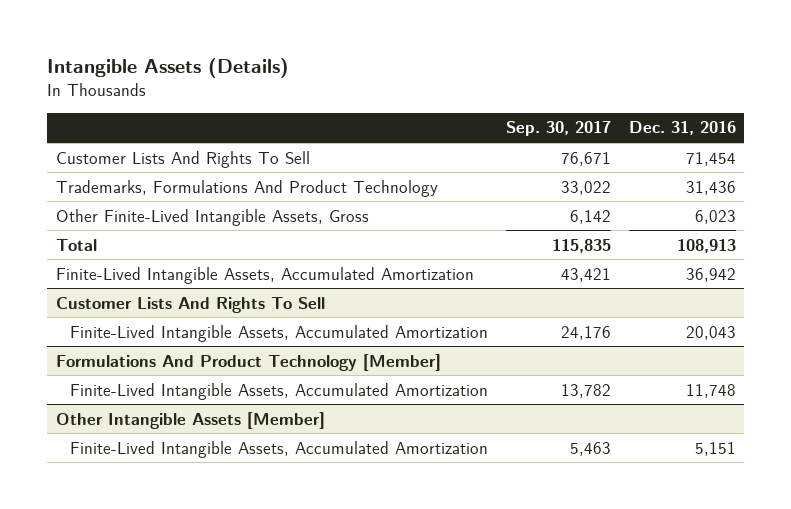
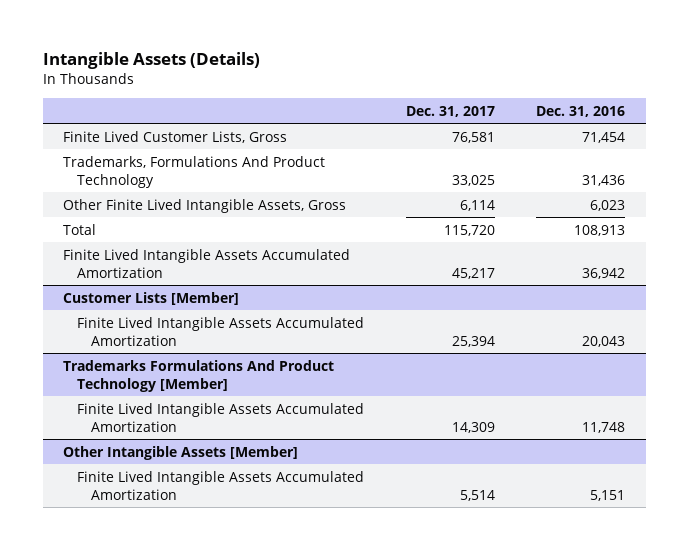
[505,121,611,137] Sep. 30, 2017 -> none
none -> [405,105,495,117] Dec. 31, 2017
[55,150,310,168] Customer Lists And Rights To Sell -> [63,130,288,143] Finite Lived Customer Lists, Gross
[55,208,369,226] Other Finite-Lived Intangible Assets, Gross -> [63,198,347,213] Other Finite Lived Intangible Assets, Gross
[55,266,474,284] Finite-Lived Intangible Assets, Accumulated Amortization -> [63,248,351,278] Finite Lived Intangible Assets Accumulated Amortization
[55,296,325,313] Customer Lists And Rights To Sell -> [63,291,240,305] Customer Lists [Member]
[70,324,489,342] Finite-Lived Intangible Assets, Accumulated Amortization -> [77,316,365,346] Finite Lived Intangible Assets Accumulated Amortization
[55,353,441,371] Formulations And Product Technology [Member] -> [63,359,335,392] Trademarks Formulations And Product Technology [Member]
[70,382,489,400] Finite-Lived Intangible Assets, Accumulated Amortization -> [77,402,365,432] Finite Lived Intangible Assets Accumulated Amortization
[70,440,489,458] Finite-Lived Intangible Assets, Accumulated Amortization -> [77,470,365,500] Finite Lived Intangible Assets Accumulated Amortization

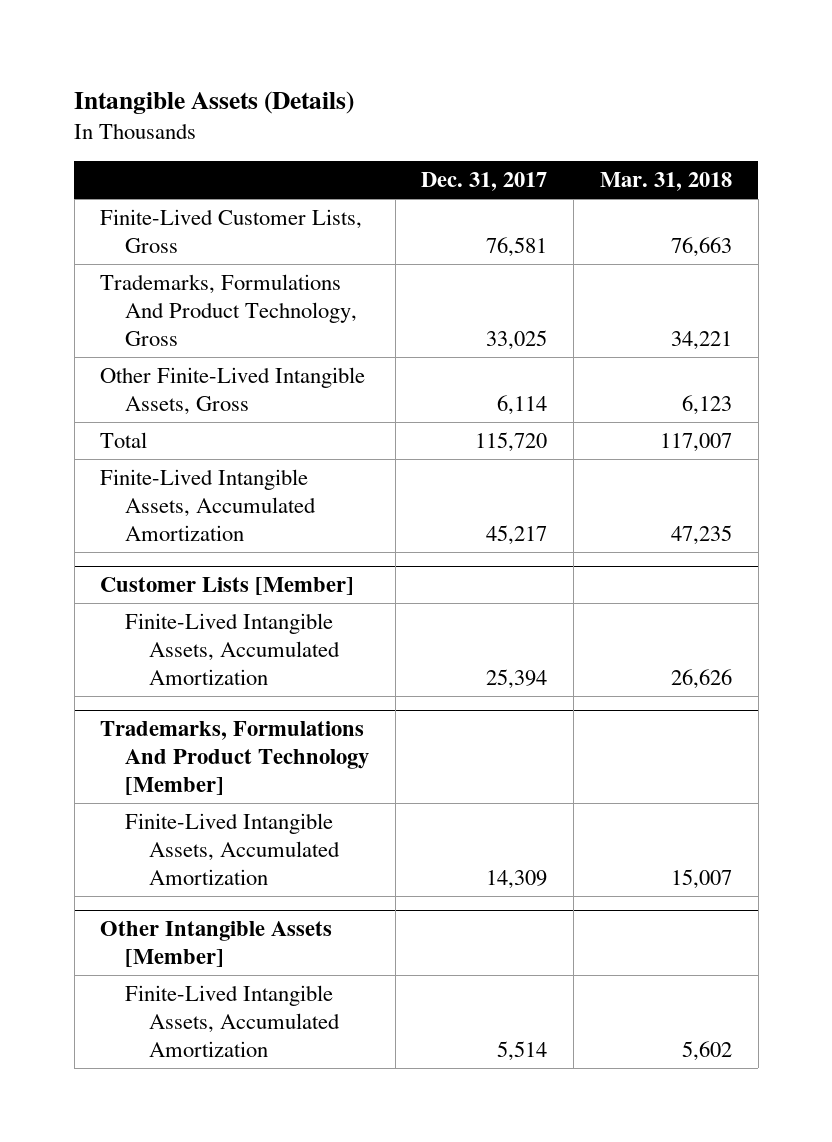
[536,105,626,117] Dec. 31, 2016 -> none
none -> [599,172,732,192] Mar. 31, 2018
[63,130,288,143] Finite Lived Customer Lists, Gross -> [100,208,363,253] Finite-Lived Customer Lists, Gross
[63,155,326,188] Trademarks, Formulations And Product Technology -> [100,273,357,347] Trademarks, Formulations And Product Technology, Gross
[63,198,347,213] Other Finite Lived Intangible Assets, Gross -> [100,366,366,415] Other Finite-Lived Intangible Assets, Gross
[63,248,351,278] Finite Lived Intangible Assets Accumulated Amortization -> [100,468,316,542] Finite-Lived Intangible Assets, Accumulated Amortization
[77,316,365,346] Finite Lived Intangible Assets Accumulated Amortization -> [124,612,341,686] Finite-Lived Intangible Assets, Accumulated Amortization
[63,359,335,392] Trademarks Formulations And Product Technology [Member] -> [100,720,369,796] Trademarks, Formulations And Product Technology [Member]
[77,402,365,432] Finite Lived Intangible Assets Accumulated Amortization -> [124,812,341,886] Finite-Lived Intangible Assets, Accumulated Amortization
[77,470,365,500] Finite Lived Intangible Assets Accumulated Amortization -> [124,984,341,1058] Finite-Lived Intangible Assets, Accumulated Amortization

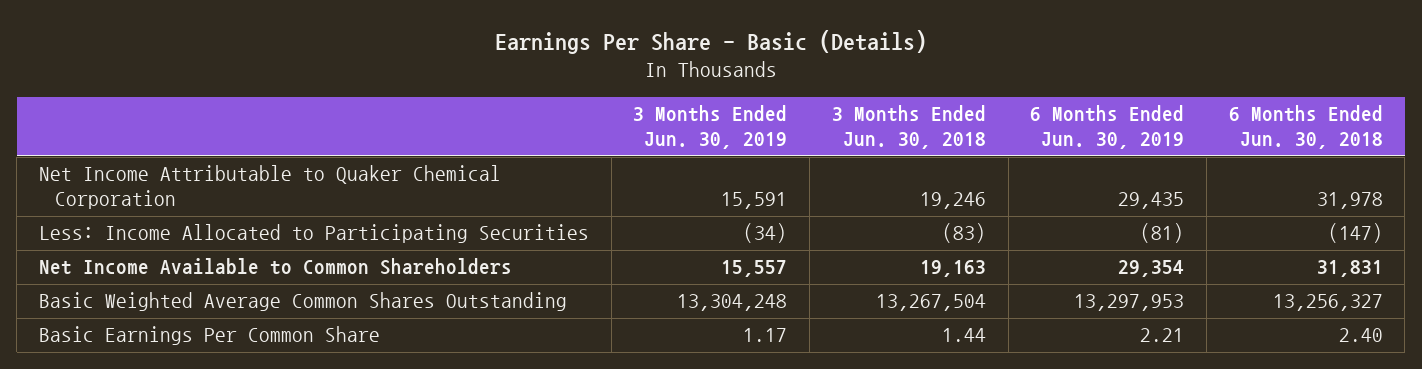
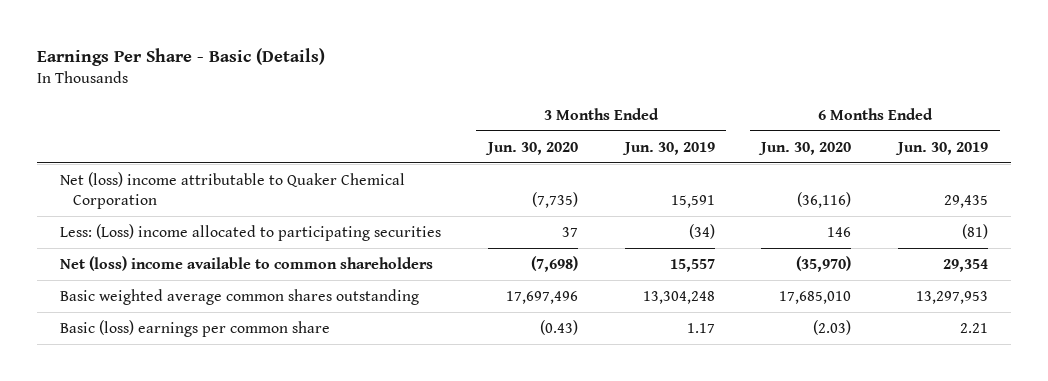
[831,105,986,150] 3 Months Ended Jun. 30, 2018 -> none
[1228,105,1383,150] 6 Months Ended Jun. 30, 2018 -> none
none -> [484,141,578,155] Jun. 30, 2020
none -> [758,141,852,155] Jun. 30, 2020
[38,165,501,210] Net Income Attributable to Quaker Chemical Corporation -> [60,171,406,210] Net (loss) income attributable to Quaker Chemical Corporation
[38,224,589,244] Less: Income Allocated to Participating Securities -> [60,223,442,241] Less: (Loss) income allocated to participating securities
[38,258,512,276] Net Income Available to Common Shareholders -> [60,255,434,271] Net (loss) income available to common shareholders
[38,292,567,312] Basic Weighted Average Common Shares Outstanding -> [60,288,420,305] Basic weighted average common shares outstanding
[38,326,380,346] Basic Earnings Per Common Share -> [60,319,331,337] Basic (loss) earnings per common share

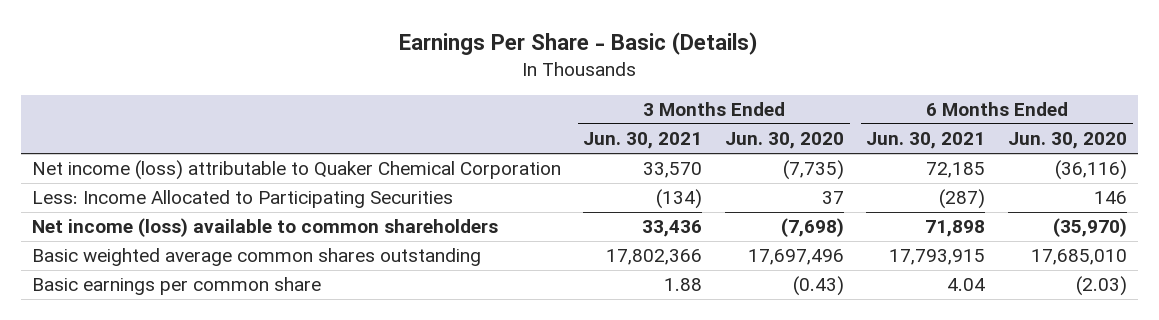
[621,141,715,155] Jun. 30, 2019 -> none
[894,141,988,155] Jun. 30, 2019 -> none
none -> [583,132,703,150] Jun. 30, 2021
none -> [866,132,986,150] Jun. 30, 2021
[60,171,406,210] Net (loss) income attributable to Quaker Chemical Corporation -> [31,160,561,181] Net income (loss) attributable to Quaker Chemical Corporation
[60,223,442,241] Less: (Loss) income allocated to participating securities -> [31,190,453,209] Less: Income Allocated to Participating Securities
[60,255,434,271] Net (loss) income available to common shareholders -> [31,218,498,238] Net income (loss) available to common shareholders
[60,319,331,337] Basic (loss) earnings per common share -> [31,277,321,296] Basic earnings per common share

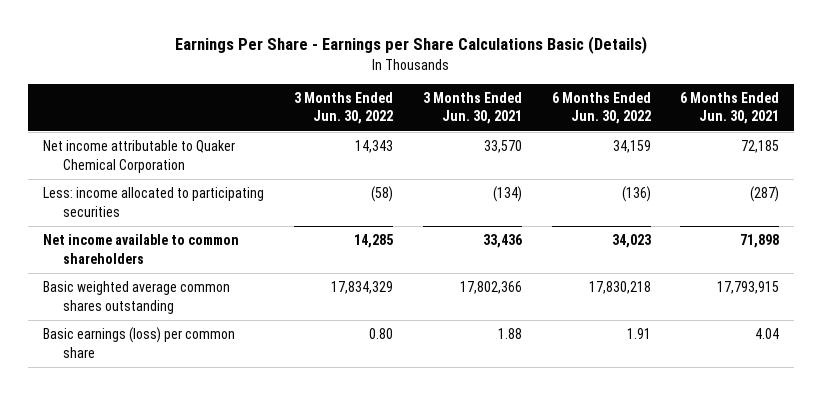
[399,32,759,56] Earnings Per Share - Basic (Details) -> [175,36,648,55] Earnings Per Share - Earnings per Share Calculations Basic (Details)
[724,132,844,150] Jun. 30, 2020 -> none
[1007,132,1127,150] Jun. 30, 2020 -> none
none -> [294,92,394,125] 3 Months Ended Jun. 30, 2022
none -> [551,92,651,125] 6 Months Ended Jun. 30, 2022
[31,160,561,181] Net income (loss) attributable to Quaker Chemical Corporation -> [43,140,236,173] Net income attributable to Quaker Chemical Corporation
[31,190,453,209] Less: Income Allocated to Participating Securities -> [43,187,265,217] Less: income allocated to participating securities
[31,218,498,238] Net income (loss) available to common shareholders -> [43,234,240,264] Net income available to common shareholders
[31,277,321,296] Basic earnings per common share -> [43,327,236,358] Basic earnings (loss) per common share

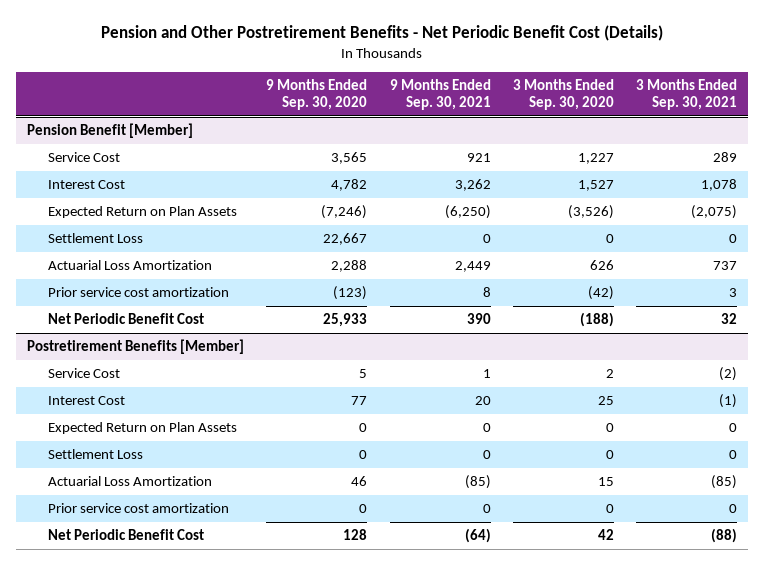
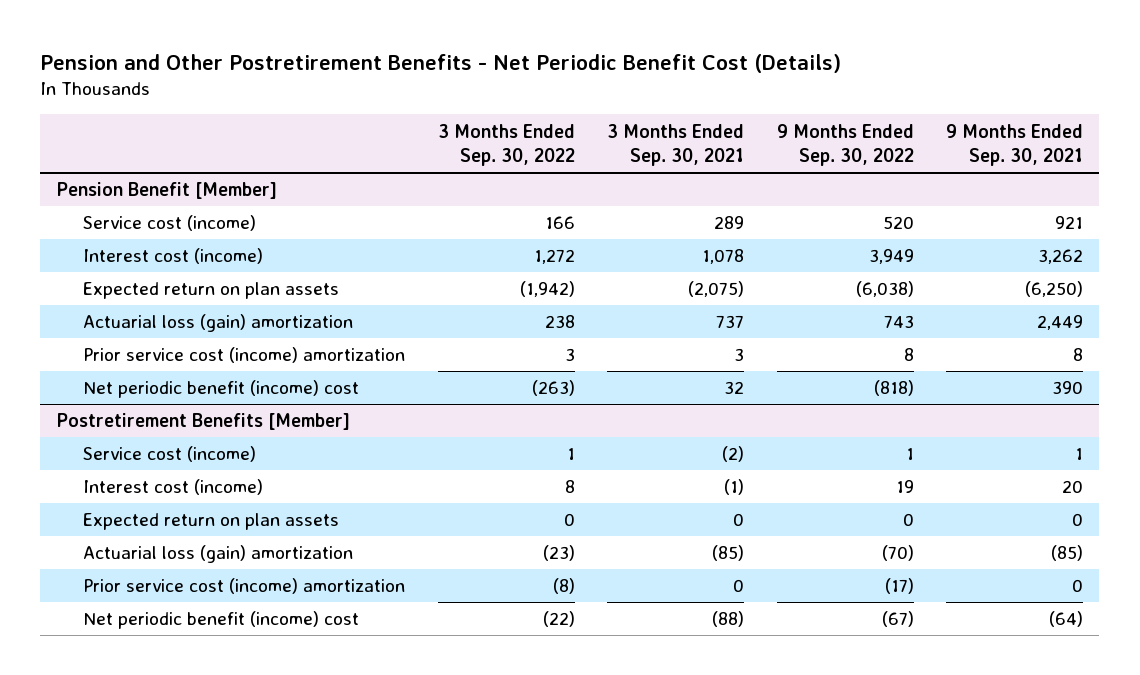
[266,79,368,110] 9 Months Ended Sep. 30, 2020 -> none
[512,79,614,110] 3 Months Ended Sep. 30, 2020 -> none
none -> [437,123,575,166] 3 Months Ended Sep. 30, 2022
none -> [776,123,914,166] 9 Months Ended Sep. 30, 2022
[48,233,144,244] Settlement Loss -> none
[48,152,121,163] Service Cost -> [83,215,257,232] Service cost (income)
[48,180,126,190] Interest Cost -> [83,248,264,265] Interest cost (income)
[48,206,238,219] Expected Return on Plan Assets -> [83,282,340,300] Expected return on plan assets
[48,260,213,271] Actuarial Loss Amortization -> [83,314,354,333] Actuarial loss (gain) amortization
[48,287,230,298] Prior service cost amortization -> [83,347,406,364] Prior service cost (income) amortization
[48,313,205,325] Net Periodic Benefit Cost -> [83,380,360,399] Net periodic benefit (income) cost
[48,449,144,460] Settlement Loss -> none
[48,368,121,379] Service Cost -> [83,446,257,463] Service cost (income)
[48,396,126,406] Interest Cost -> [83,479,264,496] Interest cost (income)
[48,422,238,435] Expected Return on Plan Assets -> [83,513,340,531] Expected return on plan assets
[48,476,213,487] Actuarial Loss Amortization -> [83,545,354,564] Actuarial loss (gain) amortization
[48,503,230,514] Prior service cost amortization -> [83,578,406,595] Prior service cost (income) amortization
[48,529,205,541] Net Periodic Benefit Cost -> [83,611,360,630] Net periodic benefit (income) cost

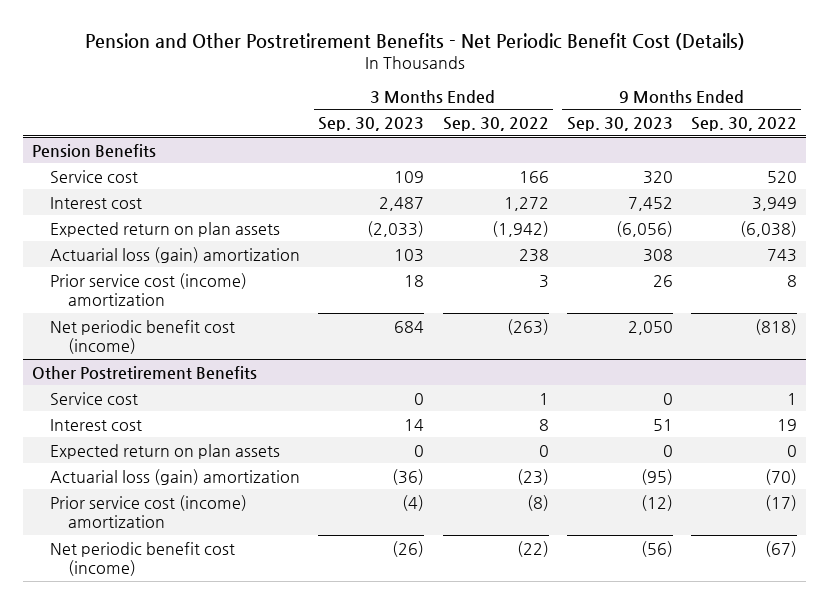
[607,123,745,166] 3 Months Ended Sep. 30, 2021 -> none
[946,123,1084,166] 9 Months Ended Sep. 30, 2021 -> none
none -> [318,117,425,132] Sep. 30, 2023
none -> [566,117,673,132] Sep. 30, 2023
[56,182,277,200] Pension Benefit [Member] -> [32,143,157,157] Pension Benefits
[83,215,257,232] Service cost (income) -> [50,169,139,183] Service cost
[83,248,264,265] Interest cost (income) -> [50,196,143,209] Interest cost
[83,380,360,399] Net periodic benefit (income) cost -> [50,319,236,355] Net periodic benefit cost (income)
[56,413,350,431] Postretirement Benefits [Member] -> [32,365,258,379] Other Postretirement Benefits
[83,446,257,463] Service cost (income) -> [50,391,139,405] Service cost
[83,479,264,496] Interest cost (income) -> [50,418,143,431] Interest cost
[83,611,360,630] Net periodic benefit (income) cost -> [50,541,236,577] Net periodic benefit cost (income)

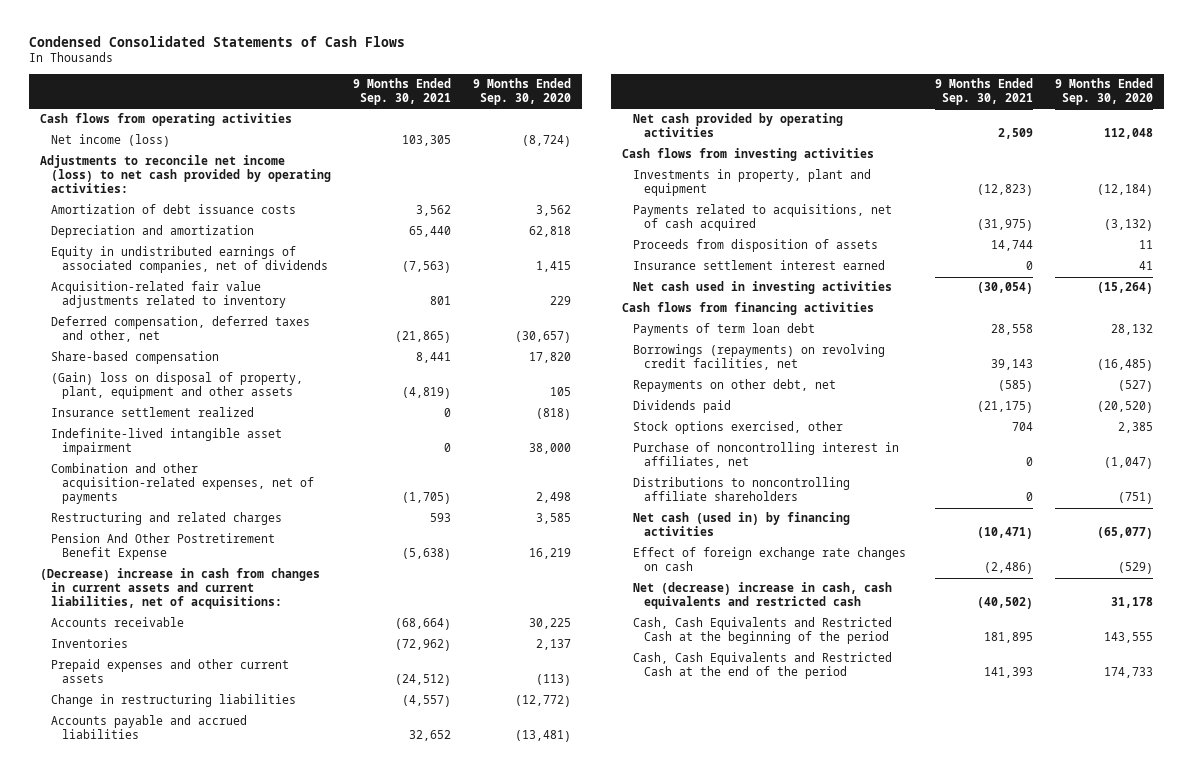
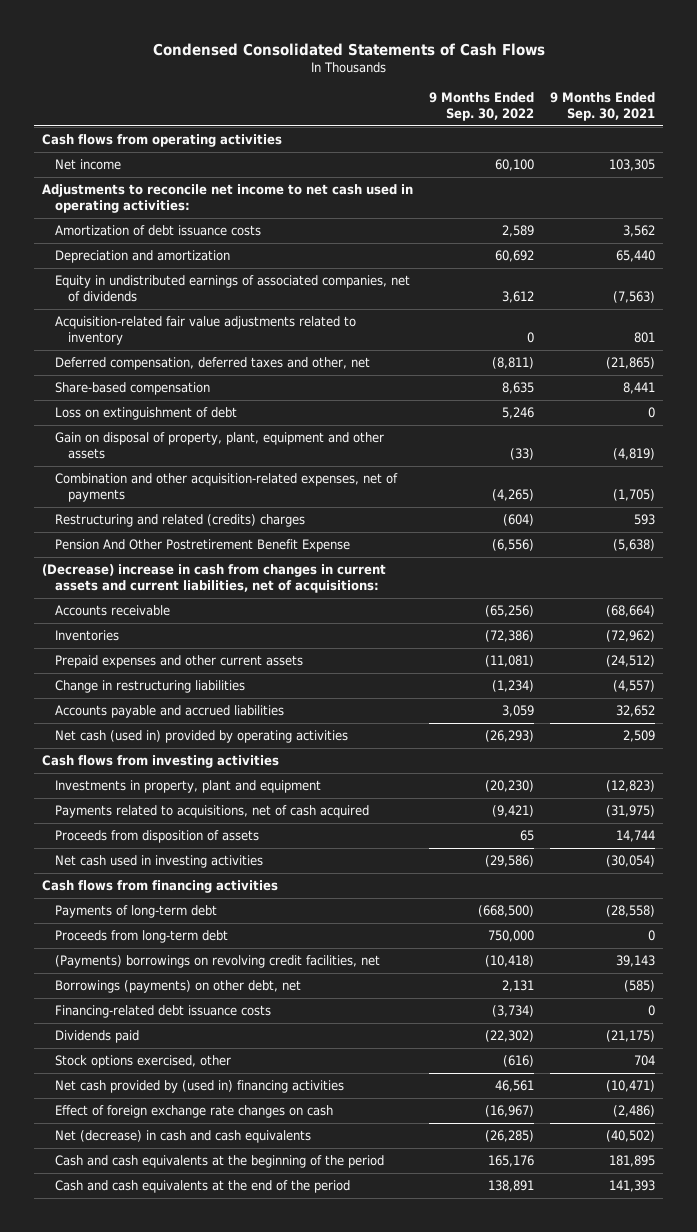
[473,78,572,106] 9 Months Ended Sep. 30, 2020 -> none
none -> [429,92,535,121] 9 Months Ended Sep. 30, 2022
[51,134,171,148] Net income (loss) -> [55,159,122,171] Net income
[40,155,332,194] Adjustments to reconcile net income (loss) to net cash provided by operating activities: -> [42,184,414,213] Adjustments to reconcile net income to net cash used in operating activities:
[51,407,255,418] Insurance settlement realized -> none
[51,428,283,456] Indefinite-lived intangible asset impairment -> none
none -> [55,407,238,421] Loss on extinguishment of debt
[51,372,304,400] (Gain) loss on disposal of property, plant, equipment and other assets -> [55,432,385,459] Gain on disposal of property, plant, equipment and other assets
[51,512,283,526] Restructuring and related charges -> [55,514,306,528] Restructuring and related (credits) charges
[632,113,843,138] Net cash provided by operating activities -> [55,730,349,744] Net cash (used in) provided by operating activities
[632,260,885,271] Insurance settlement interest earned -> none
[632,323,815,337] Payments of term loan debt -> [55,905,218,919] Payments of long-term debt
[990,324,1033,336] 28,558 -> [606,905,656,918] (28,558)
none -> [55,930,229,944] Proceeds from long-term debt
[632,344,885,371] Borrowings (repayments) on revolving credit facilities, net -> [55,955,381,969] (Payments) borrowings on revolving credit facilities, net
[632,379,836,393] Repayments on other debt, net -> [55,980,302,994] Borrowings (payments) on other debt, net
none -> [55,1005,272,1019] Financing-related debt issuance costs
[632,442,899,469] Purchase of noncontrolling interest in affiliates, net -> none
[632,477,850,502] Distributions to noncontrolling affiliate shareholders -> none
[632,512,850,537] Net cash (used in) by financing activities -> [55,1080,345,1094] Net cash provided by (used in) financing activities
[632,582,892,610] Net (decrease) increase in cash, cash equivalents and restricted cash -> [55,1130,312,1144] Net (decrease) in cash and cash equivalents
[632,617,892,645] Cash, Cash Equivalents and Restricted Cash at the beginning of the period -> [55,1155,385,1169] Cash and cash equivalents at the beginning of the period
[632,652,892,680] Cash, Cash Equivalents and Restricted Cash at the end of the period -> [55,1180,351,1194] Cash and cash equivalents at the end of the period

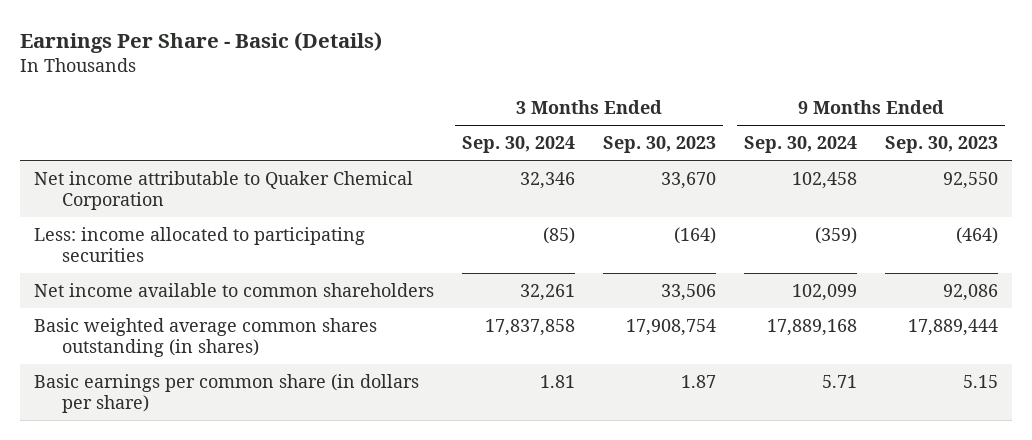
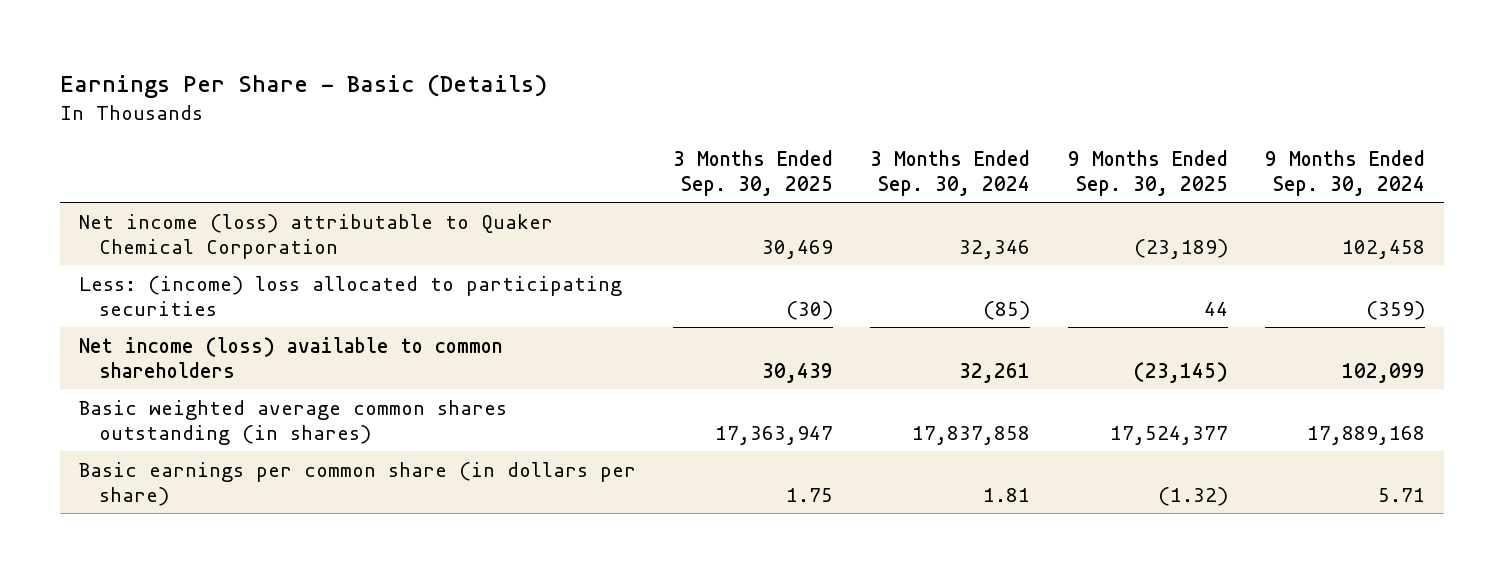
[603,136,717,154] Sep. 30, 2023 -> none
[885,136,999,154] Sep. 30, 2023 -> none
none -> [673,150,834,197] 3 Months Ended Sep. 30, 2025
none -> [1067,150,1228,197] 9 Months Ended Sep. 30, 2025
[34,170,414,211] Net income attributable to Quaker Chemical Corporation -> [78,213,553,259] Net income (loss) attributable to Quaker Chemical Corporation
[34,226,366,263] Less: income allocated to participating securities -> [78,275,622,316] Less: (income) loss allocated to participating securities
[34,282,435,297] Net income available to common shareholders -> [78,336,503,378] Net income (loss) available to common shareholders

